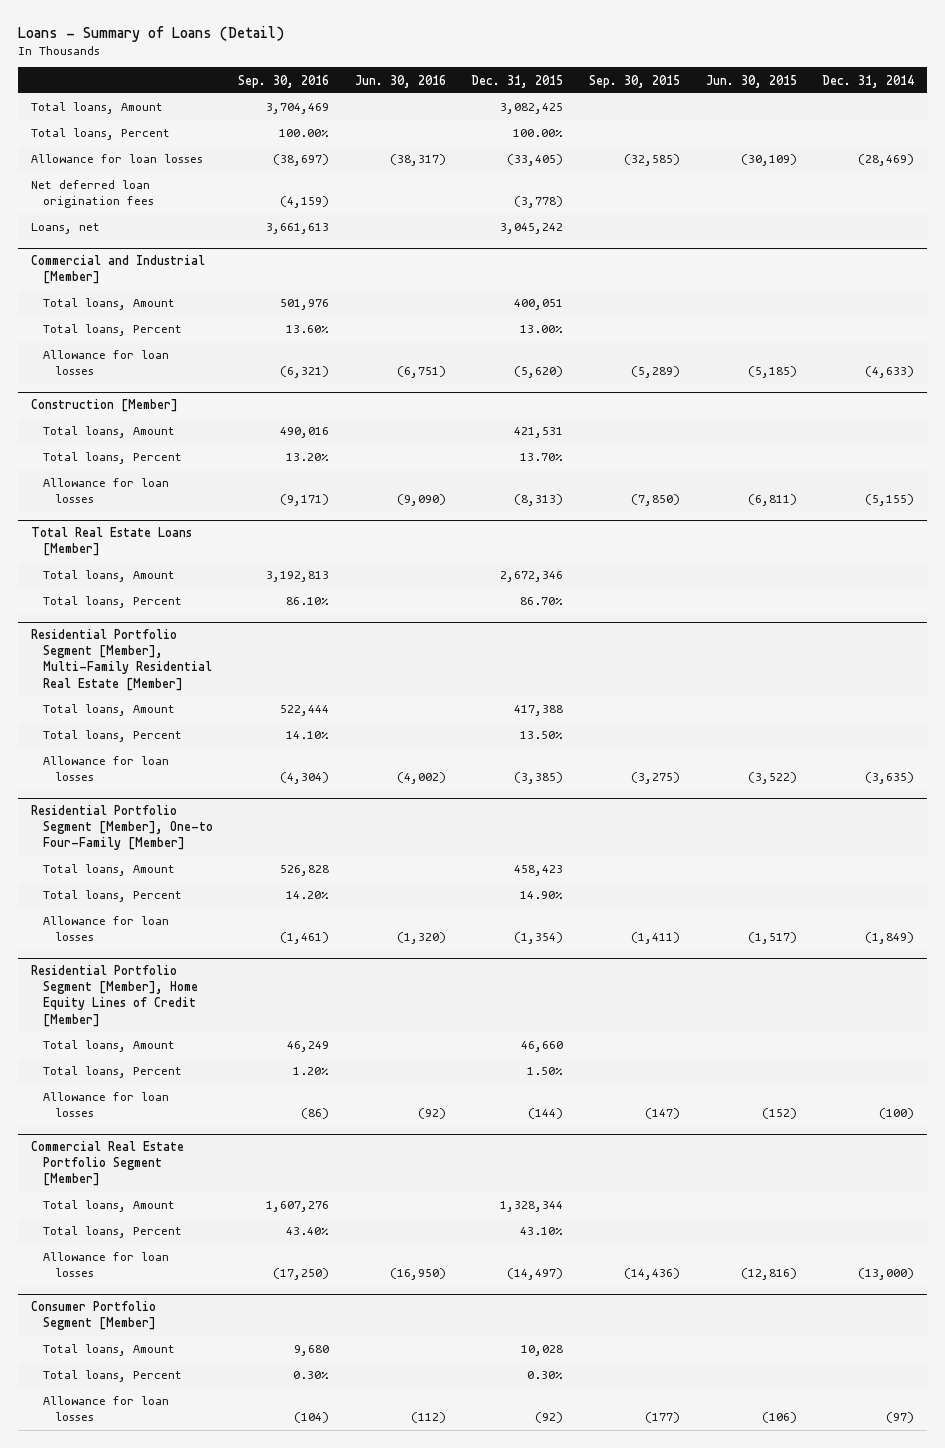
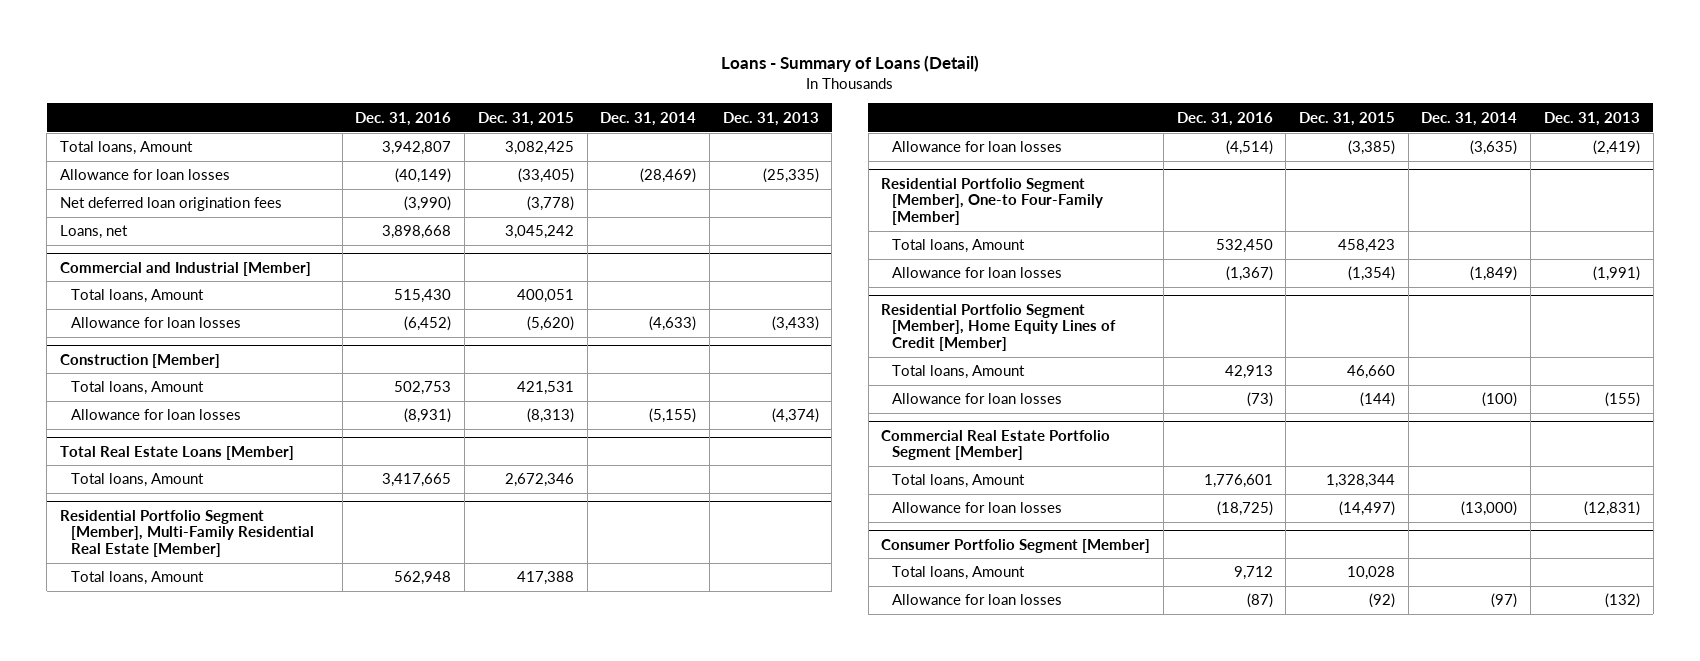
[238,74,330,88] Sep. 30, 2016 -> none
[354,74,446,88] Jun. 30, 2016 -> none
[589,74,681,88] Sep. 30, 2015 -> none
[705,74,797,88] Jun. 30, 2015 -> none
none -> [355,111,452,126] Dec. 31, 2016
none -> [722,111,819,126] Dec. 31, 2013
[30,128,170,141] Total loans, Percent -> none
[42,324,182,337] Total loans, Percent -> none
[42,452,182,465] Total loans, Percent -> none
[42,596,182,609] Total loans, Percent -> none
[42,730,182,743] Total loans, Percent -> none
[42,890,182,903] Total loans, Percent -> none
[42,1066,182,1079] Total loans, Percent -> none
[42,1226,182,1239] Total loans, Percent -> none
[42,1370,182,1383] Total loans, Percent -> none

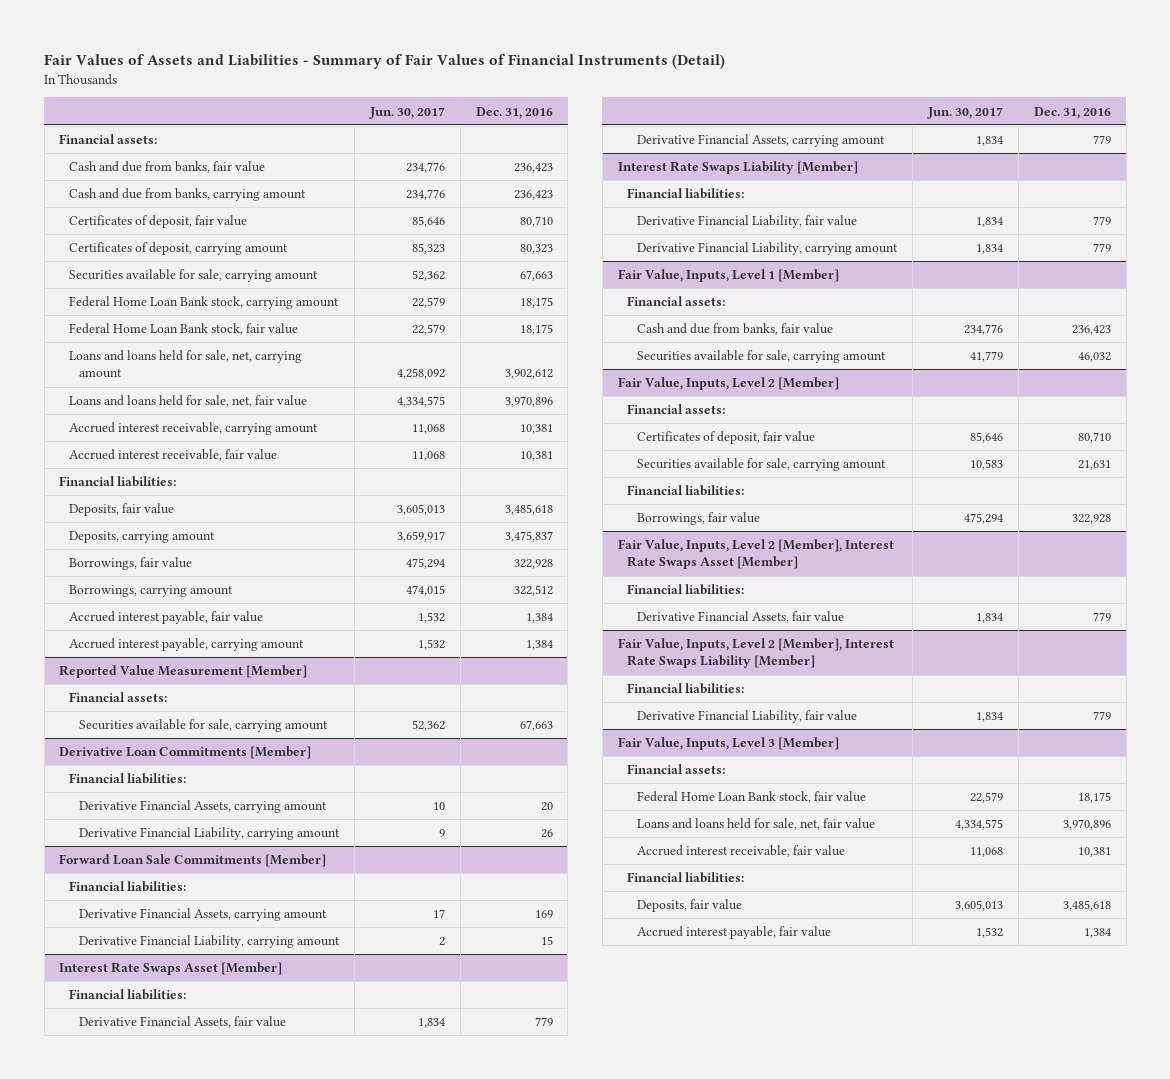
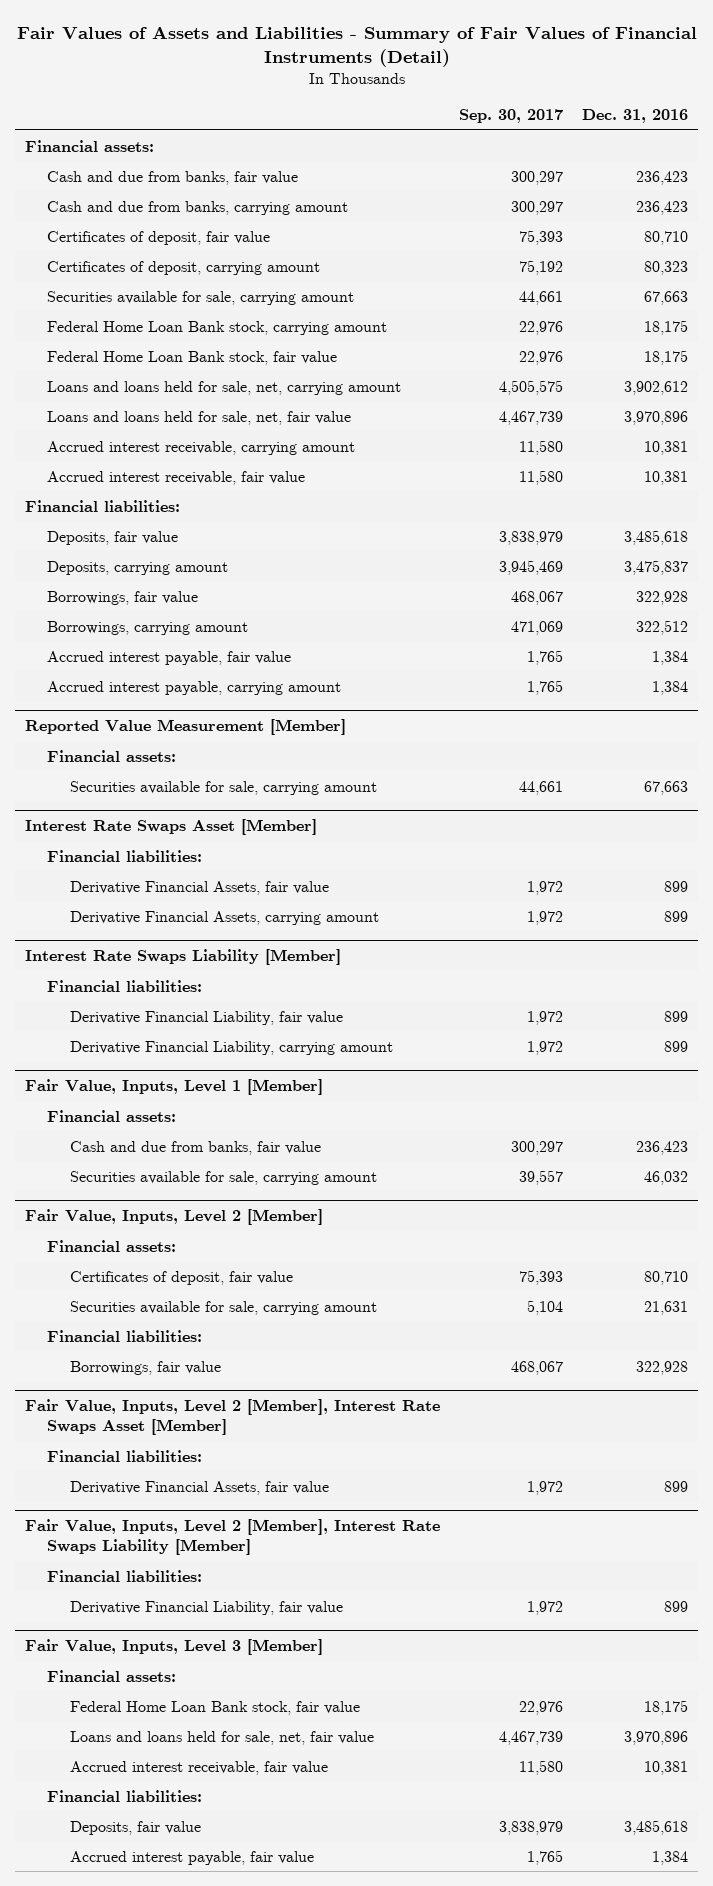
[368,106,445,119] Jun. 30, 2017 -> none
none -> [459,108,564,123] Sep. 30, 2017
[59,746,312,760] Derivative Loan Commitments [Member] -> none
[69,773,187,785] Financial liabilities: -> none
[79,800,328,814] Derivative Financial Assets, carrying amount -> none
[79,827,341,841] Derivative Financial Liability, carrying amount -> none
[59,854,327,868] Forward Loan Sale Commitments [Member] -> none
[69,881,187,893] Financial liabilities: -> none
[79,908,328,922] Derivative Financial Assets, carrying amount -> none
[79,935,341,949] Derivative Financial Liability, carrying amount -> none
[534,1017,553,1027] 779 -> [664,880,689,892] 899
[1092,135,1111,145] 779 -> [664,910,689,922] 899
[1092,216,1111,226] 779 -> [664,1010,689,1022] 899
[1092,243,1111,253] 779 -> [664,1040,689,1052] 899
[1092,612,1111,622] 779 -> [664,1480,689,1492] 899
[1092,711,1111,721] 779 -> [664,1600,689,1612] 899

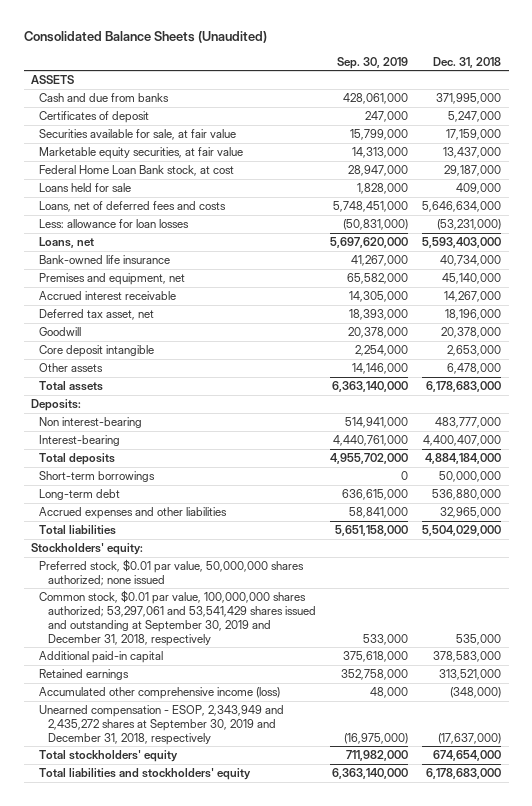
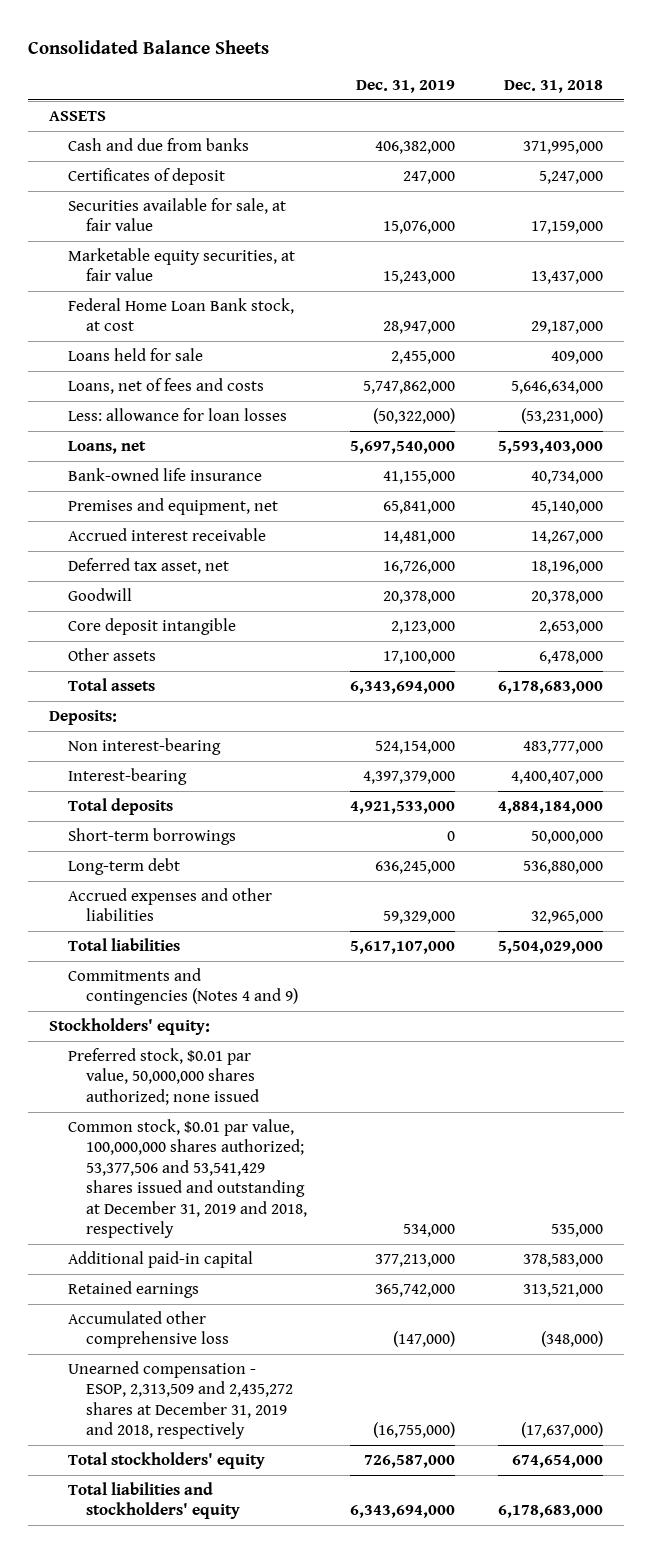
[23,31,267,44] Consolidated Balance Sheets (Unaudited) -> [28,39,270,54] Consolidated Balance Sheets
[337,56,409,69] Sep. 30, 2019 -> none
none -> [355,80,455,94] Dec. 31, 2019
[39,200,227,212] Loans, net of deferred fees and costs -> [67,377,264,394] Loans, net of fees and costs
none -> [67,967,299,1006] Commitments and contingencies (Notes 4 and 9)
[39,589,317,646] Common stock, $0.01 par value, 100,000,000 shares authorized; 53,297,061 and 53,541,429 shares issued and outstanding at September 30, 2019 and December 31, 2018, respectively -> [67,1118,308,1239] Common stock, $0.01 par value, 100,000,000 shares authorized; 53,377,506 and 53,541,429 shares issued and outstanding at December 31, 2019 and 2018, respectively
[39,686,281,699] Accumulated other comprehensive income (loss) -> [67,1310,230,1349] Accumulated other comprehensive loss
[39,704,285,745] Unearned compensation - ESOP, 2,343,949 and 2,435,272 shares at September 30, 2019 and December 31, 2018, respectively -> [67,1360,294,1440] Unearned compensation - ESOP, 2,313,509 and 2,435,272 shares at December 31, 2019 and 2018, respectively

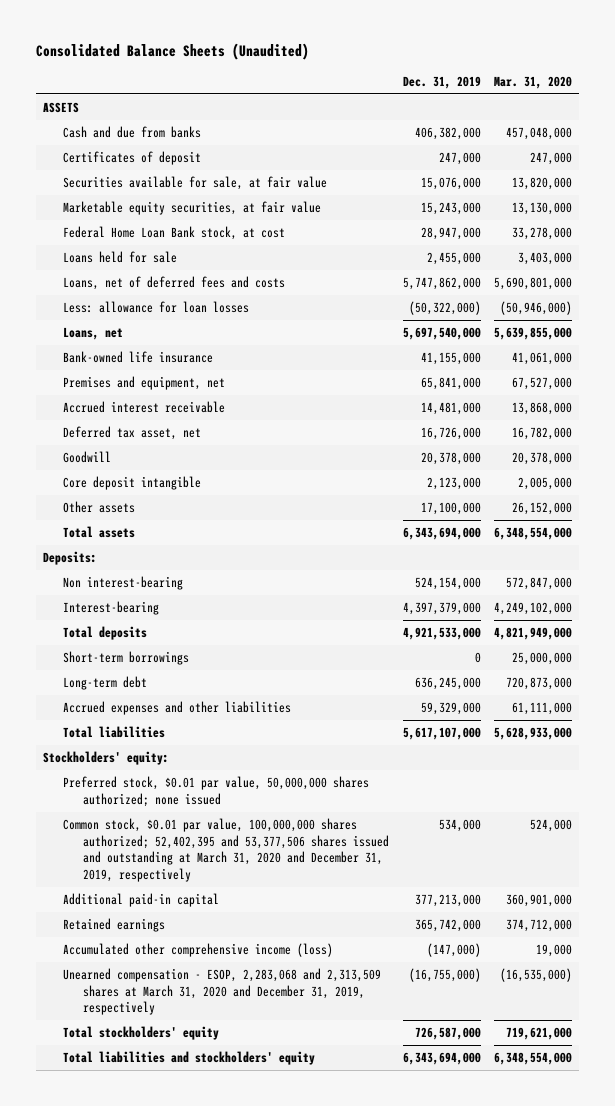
[28,39,270,54] Consolidated Balance Sheets -> [35,42,309,60] Consolidated Balance Sheets (Unaudited)
[503,80,603,94] Dec. 31, 2018 -> none
none -> [494,75,573,89] Mar. 31, 2020
[67,377,264,394] Loans, net of fees and costs -> [62,275,285,290] Loans, net of deferred fees and costs
[67,967,299,1006] Commitments and contingencies (Notes 4 and 9) -> none
[67,1118,308,1239] Common stock, $0.01 par value, 100,000,000 shares authorized; 53,377,506 and 53,541,429 shares issued and outstanding at December 31, 2019 and 2018, respectively -> [62,817,390,883] Common stock, $0.01 par value, 100,000,000 shares authorized; 52,402,395 and 53,377,506 shares issued and outstanding at March 31, 2020 and December 31, 2019, respectively
[67,1310,230,1349] Accumulated other comprehensive loss -> [62,942,333,957] Accumulated other comprehensive income (loss)
[67,1360,294,1440] Unearned compensation - ESOP, 2,313,509 and 2,435,272 shares at December 31, 2019 and 2018, respectively -> [62,967,381,1016] Unearned compensation - ESOP, 2,283,068 and 2,313,509 shares at March 31, 2020 and December 31, 2019, respectively

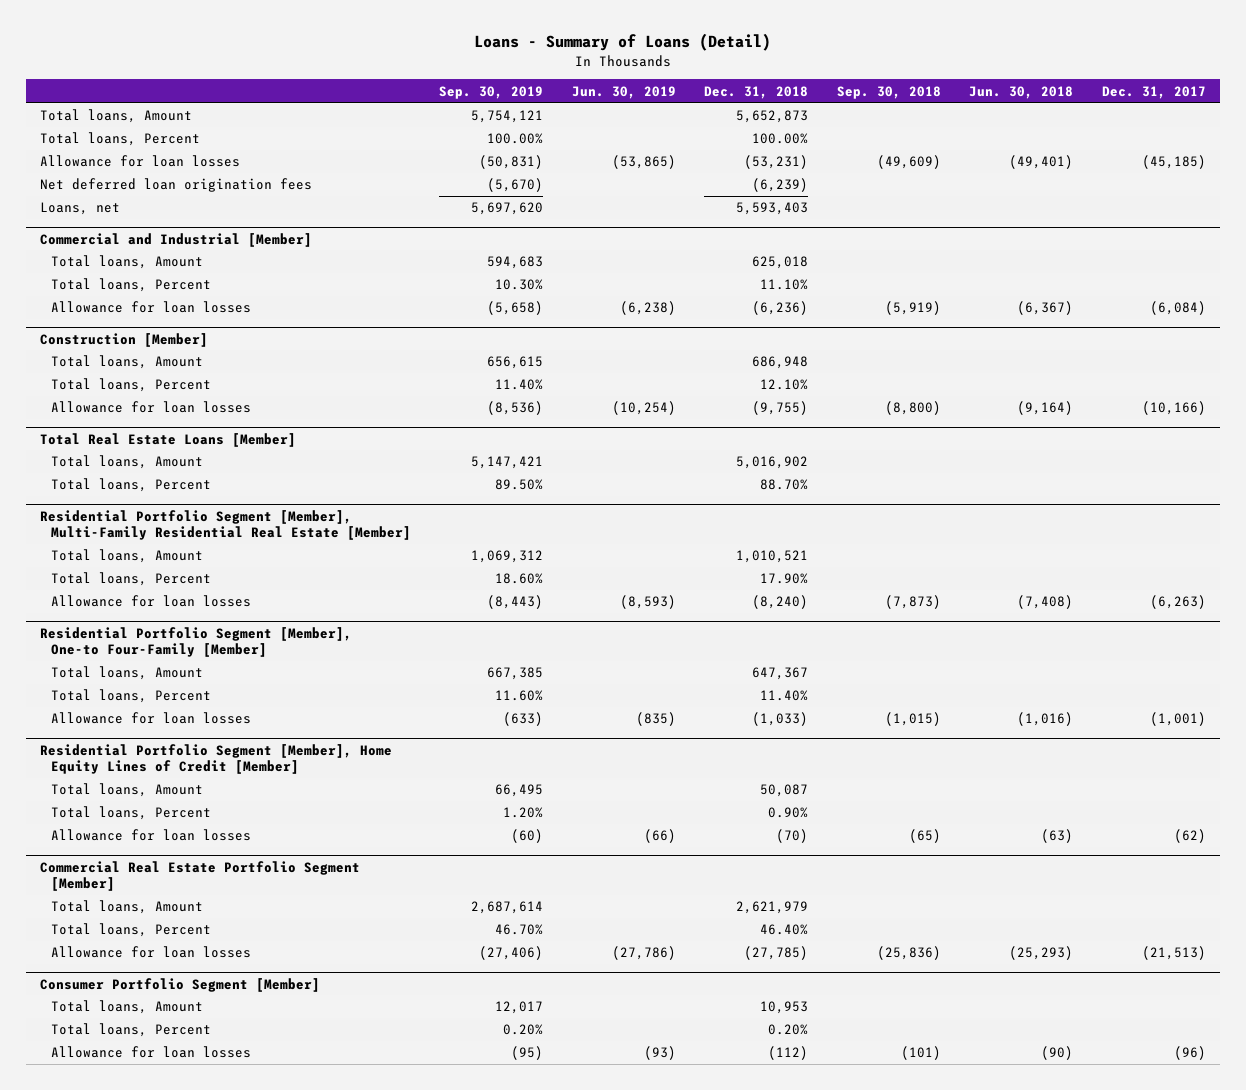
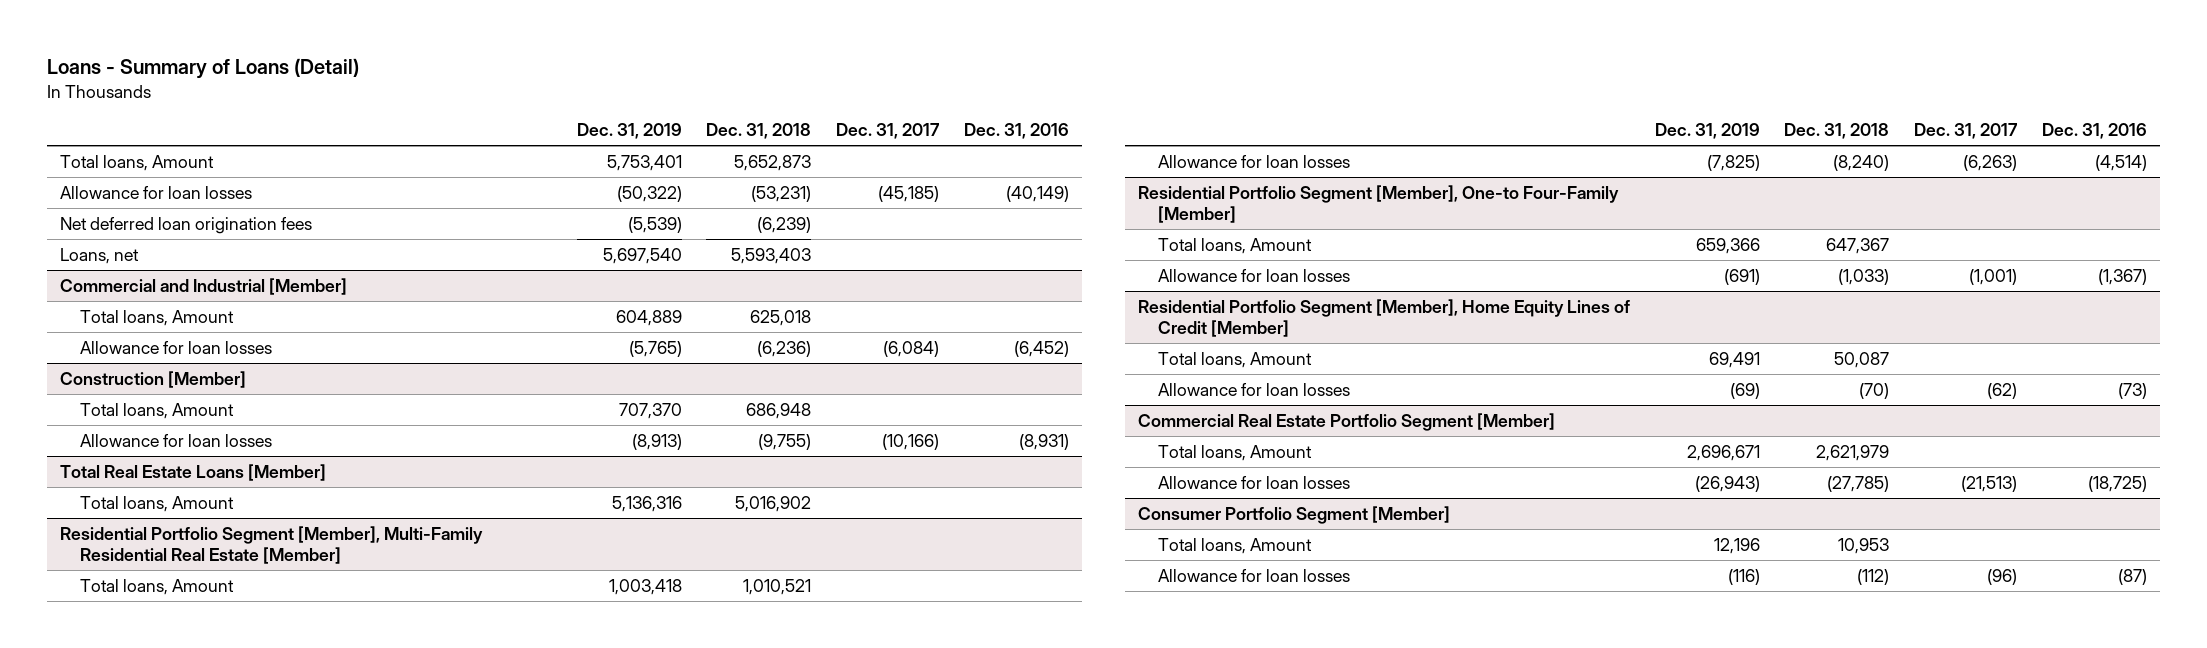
[439,85,544,99] Sep. 30, 2019 -> none
[571,85,676,99] Jun. 30, 2019 -> none
[836,85,941,99] Sep. 30, 2018 -> none
[969,85,1074,99] Jun. 30, 2018 -> none
none -> [576,123,682,140] Dec. 31, 2019
none -> [964,123,1070,140] Dec. 31, 2016
[40,132,201,147] Total loans, Percent -> none
[50,278,211,293] Total loans, Percent -> none
[50,378,211,393] Total loans, Percent -> none
[50,478,211,493] Total loans, Percent -> none
[50,572,211,587] Total loans, Percent -> none
[50,689,211,704] Total loans, Percent -> none
[50,806,211,821] Total loans, Percent -> none
[50,923,211,938] Total loans, Percent -> none
[50,1023,211,1038] Total loans, Percent -> none

